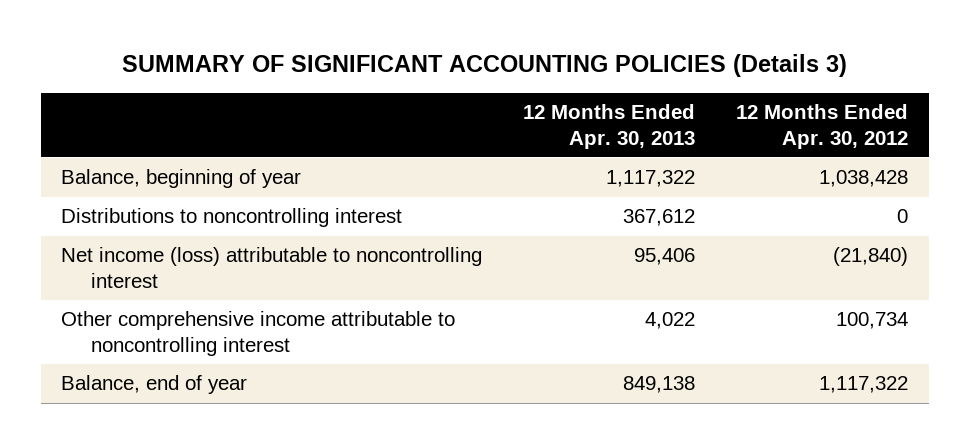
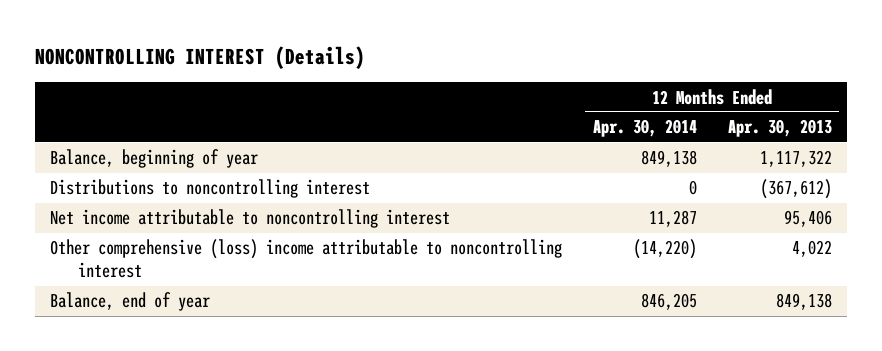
[121,54,847,78] SUMMARY OF SIGNIFICANT ACCOUNTING POLICIES (Details 3) -> [34,45,365,69] NONCONTROLLING INTEREST (Details)
[736,104,909,149] 12 Months Ended Apr. 30, 2012 -> none
none -> [592,119,697,138] Apr. 30, 2014
[623,209,696,227] 367,612 -> [759,179,832,200] (367,612)
[61,247,483,288] Net income (loss) attributable to noncontrolling interest -> [50,209,451,229] Net income attributable to noncontrolling interest
[61,311,456,356] Other comprehensive income attributable to noncontrolling interest -> [50,239,563,279] Other comprehensive (loss) income attributable to noncontrolling interest

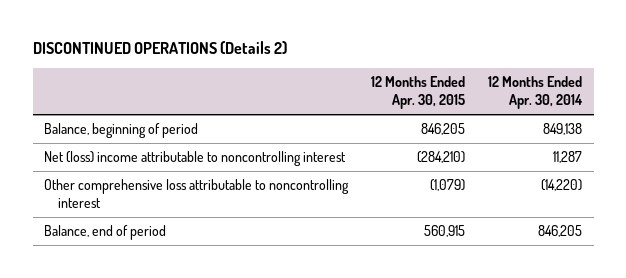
[34,45,365,69] NONCONTROLLING INTEREST (Details) -> [32,41,287,55] DISCONTINUED OPERATIONS (Details 2)
[727,119,832,138] Apr. 30, 2013 -> none
none -> [371,76,466,110] 12 Months Ended Apr. 30, 2015
[50,179,371,199] Distributions to noncontrolling interest -> none
[50,149,259,169] Balance, beginning of year -> [44,122,199,138] Balance, beginning of period
[50,209,451,229] Net income attributable to noncontrolling interest -> [44,150,347,166] Net (loss) income attributable to noncontrolling interest
[50,239,563,279] Other comprehensive (loss) income attributable to noncontrolling interest -> [44,178,350,208] Other comprehensive loss attributable to noncontrolling interest
[50,292,211,312] Balance, end of year -> [44,224,167,240] Balance, end of period

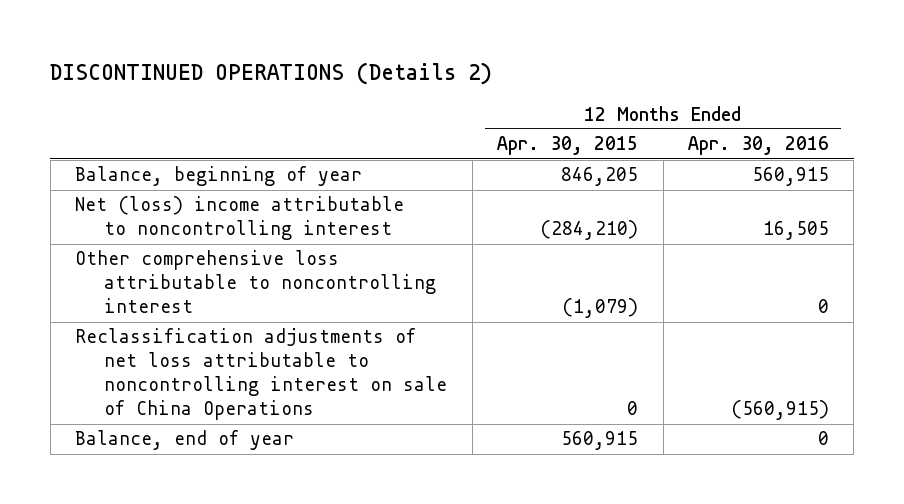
[488,76,584,110] 12 Months Ended Apr. 30, 2014 -> none
none -> [687,136,829,156] Apr. 30, 2016
[44,122,199,138] Balance, beginning of period -> [75,166,363,187] Balance, beginning of year
none -> [75,328,448,421] Reclassification adjustments of net loss attributable to noncontrolling interest on sale of China Operations
[44,224,167,240] Balance, end of period -> [75,430,295,451] Balance, end of year

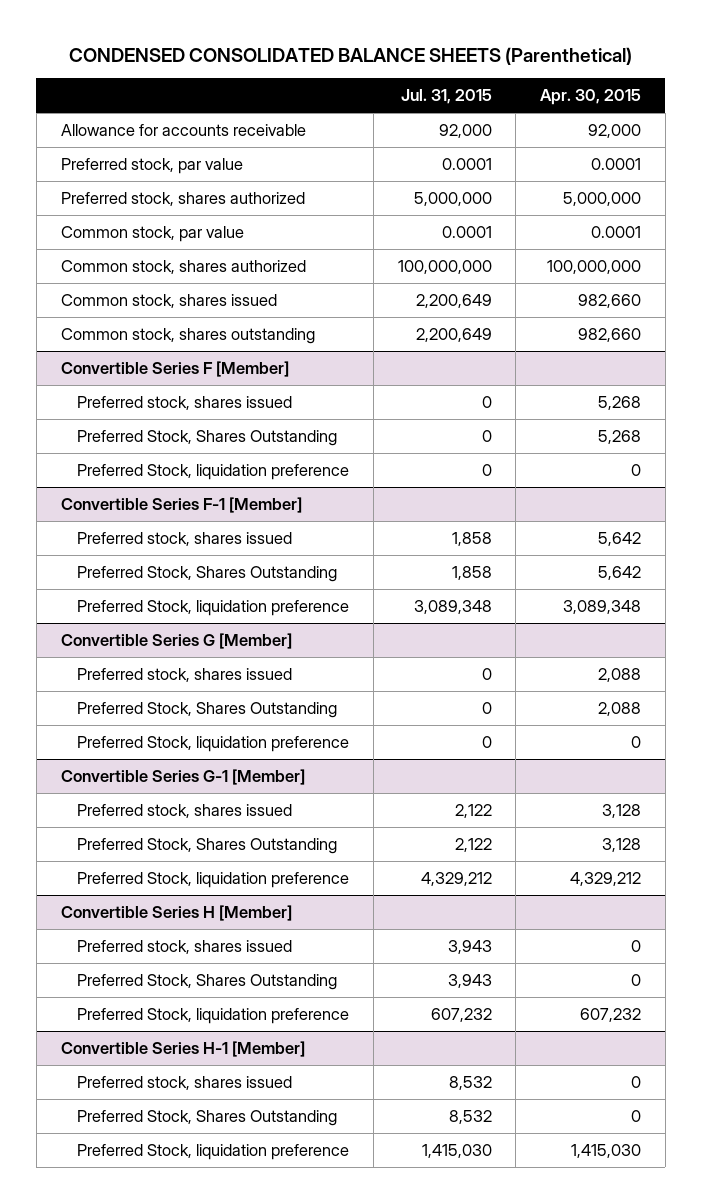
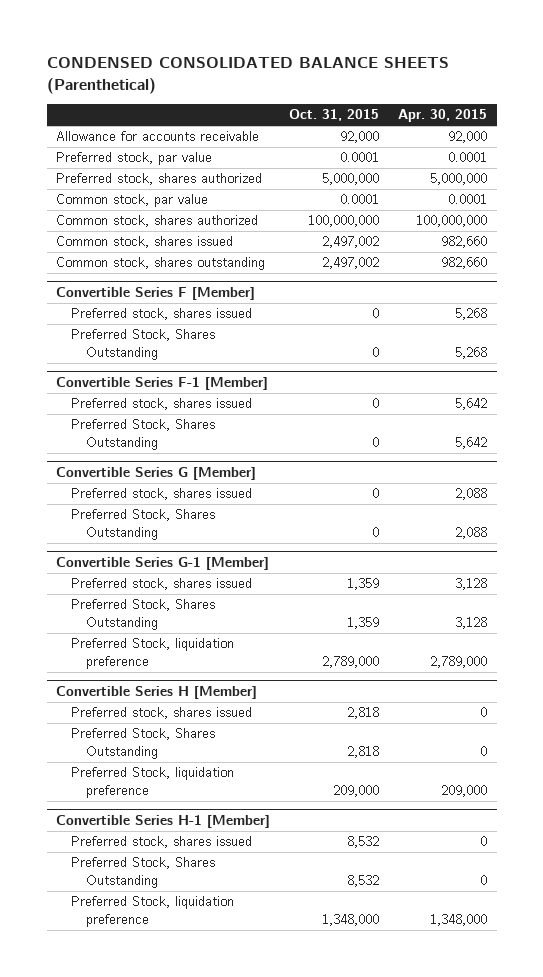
[400,89,492,105] Jul. 31, 2015 -> none
none -> [289,109,380,122] Oct. 31, 2015
[77,464,350,481] Preferred Stock, liquidation preference -> none
[77,600,350,617] Preferred Stock, liquidation preference -> none
[77,736,350,753] Preferred Stock, liquidation preference -> none
[570,872,642,887] 4,329,212 -> [430,656,488,669] 2,789,000
[580,1008,642,1023] 607,232 -> [441,785,488,798] 209,000
[571,1144,642,1159] 1,415,030 -> [430,914,488,927] 1,348,000

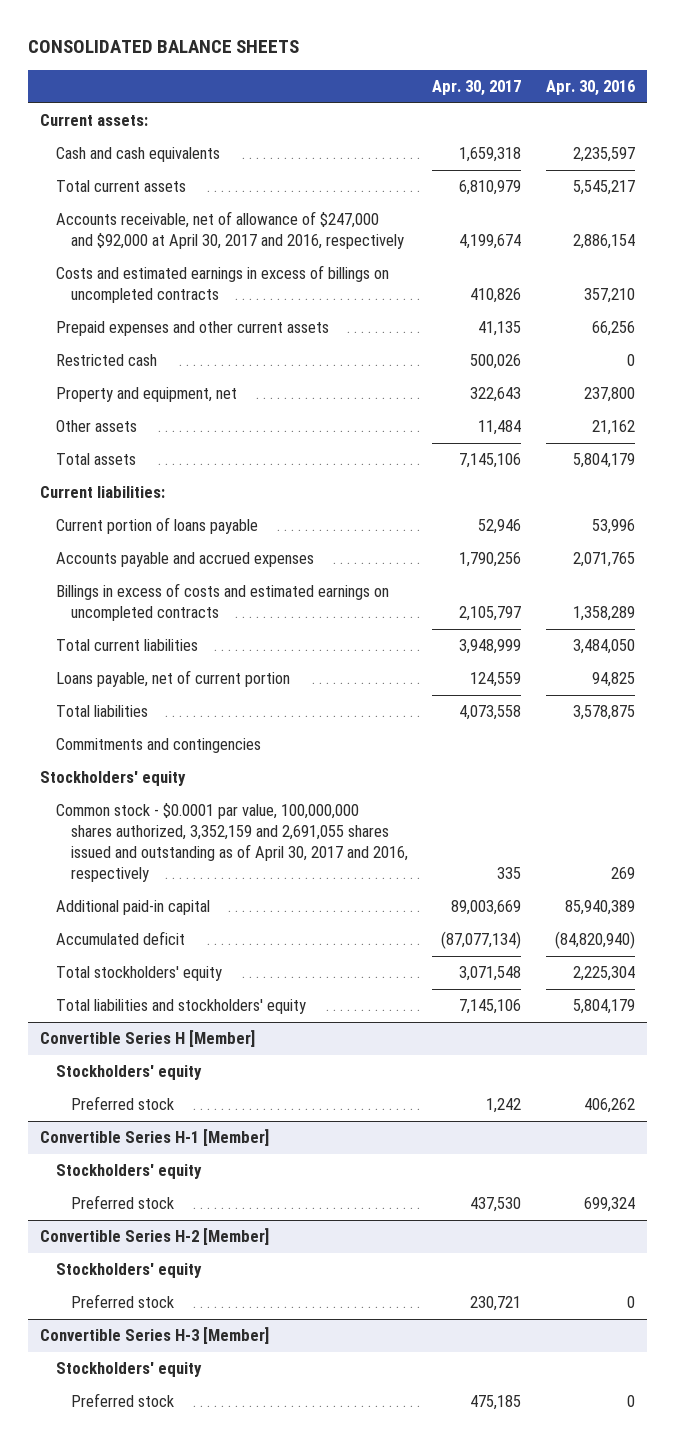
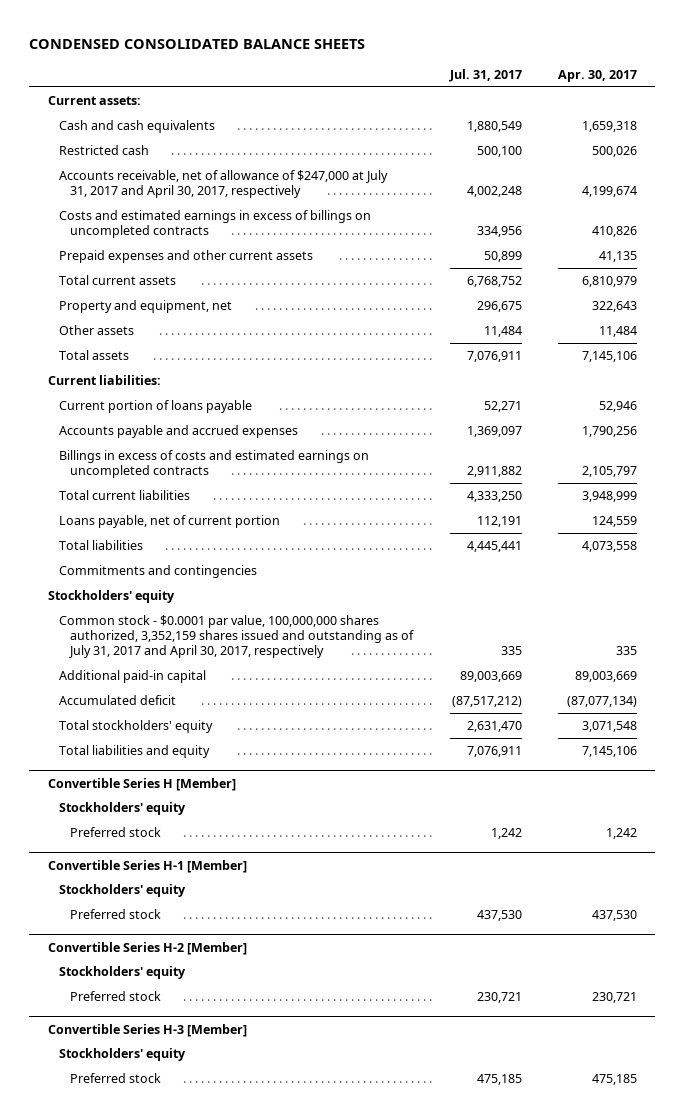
[27,40,299,54] CONSOLIDATED BALANCE SHEETS -> [29,39,366,50] CONDENSED CONSOLIDATED BALANCE SHEETS
[545,80,635,97] Apr. 30, 2016 -> none
none -> [448,68,522,82] Jul. 31, 2017
[55,354,157,367] Restricted cash -> [59,144,150,155] Restricted cash
[55,211,405,250] Accounts receivable, net of allowance of $247,000 and $92,000 at April 30, 2017 and 2016, respectively -> [59,169,389,199] Accounts receivable, net of allowance of $247,000 at July 31, 2017 and April 30, 2017, respectively
[55,180,186,193] Total current assets -> [59,274,177,285] Total current assets
[55,803,409,882] Common stock - $0.0001 par value, 100,000,000 shares authorized, 3,352,159 and 2,691,055 shares issued and outstanding as of April 30, 2017 and 2016, respectively -> [59,614,415,659] Common stock - $0.0001 par value, 100,000,000 shares authorized, 3,352,159 shares issued and outstanding as of July 31, 2017 and April 30, 2017, respectively
[55,999,306,1015] Total liabilities and stockholders' equity -> [59,744,211,758] Total liabilities and equity

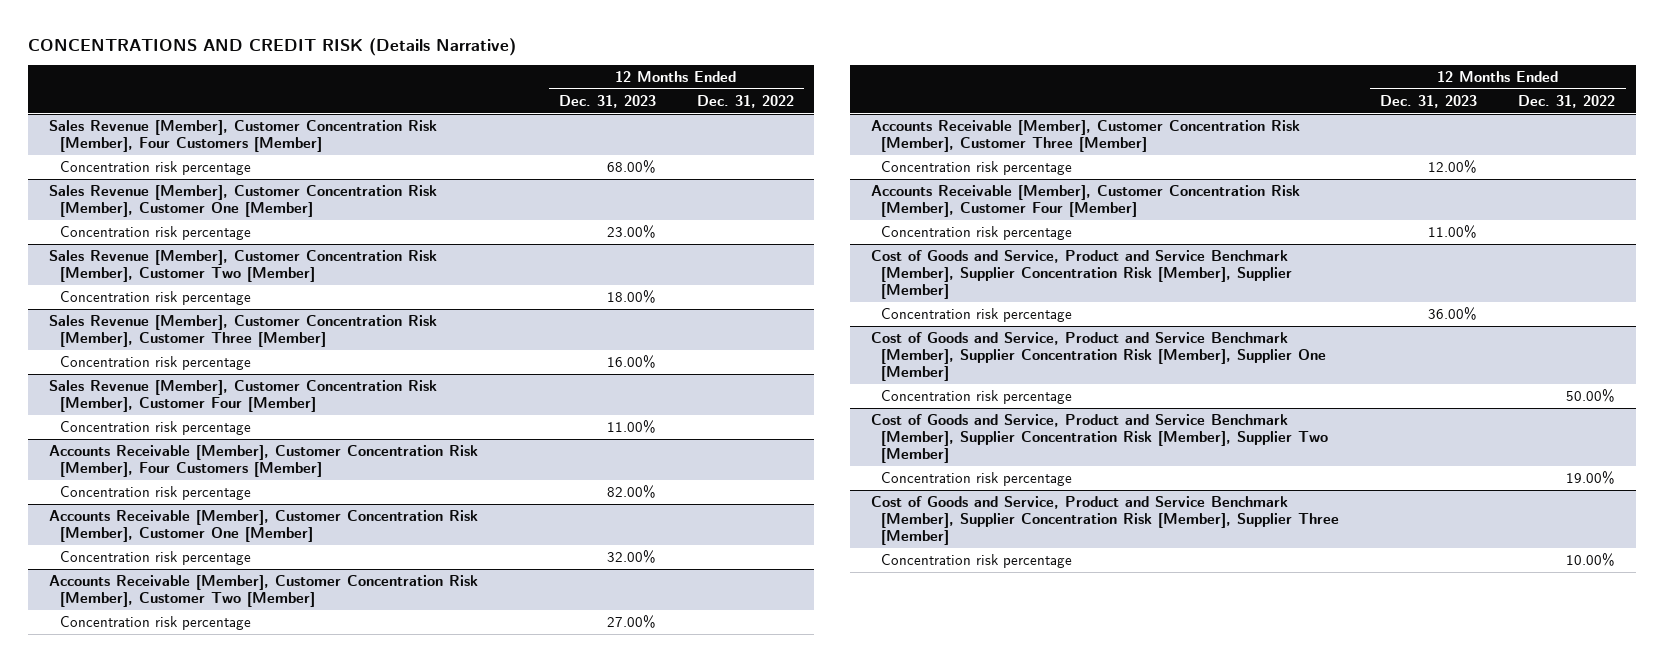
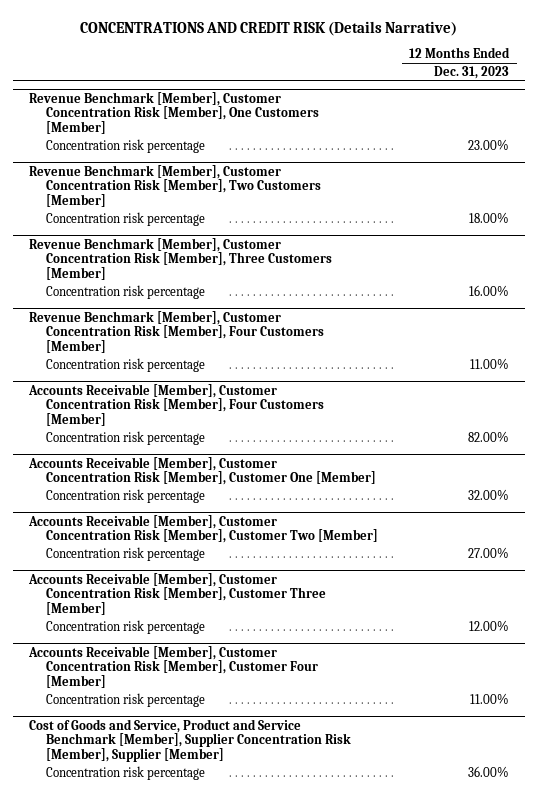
[696,94,794,108] Dec. 31, 2022 -> none
[48,119,437,152] Sales Revenue [Member], Customer Concentration Risk [Member], Four Customers [Member] -> none
[59,160,251,175] Concentration risk percentage -> none
[48,184,437,217] Sales Revenue [Member], Customer Concentration Risk [Member], Customer One [Member] -> [29,91,319,135] Revenue Benchmark [Member], Customer Concentration Risk [Member], One Customers [Member]
[48,249,437,282] Sales Revenue [Member], Customer Concentration Risk [Member], Customer Two [Member] -> [29,164,321,208] Revenue Benchmark [Member], Customer Concentration Risk [Member], Two Customers [Member]
[48,314,437,347] Sales Revenue [Member], Customer Concentration Risk [Member], Customer Three [Member] -> [29,237,332,281] Revenue Benchmark [Member], Customer Concentration Risk [Member], Three Customers [Member]
[48,379,437,412] Sales Revenue [Member], Customer Concentration Risk [Member], Customer Four [Member] -> [29,310,324,354] Revenue Benchmark [Member], Customer Concentration Risk [Member], Four Customers [Member]
[870,331,1327,381] Cost of Goods and Service, Product and Service Benchmark [Member], Supplier Concentration Risk [Member], Supplier One [Member] -> none
[881,389,1073,404] Concentration risk percentage -> none
[870,413,1329,463] Cost of Goods and Service, Product and Service Benchmark [Member], Supplier Concentration Risk [Member], Supplier Two [Member] -> none
[881,471,1073,486] Concentration risk percentage -> none
[870,495,1340,545] Cost of Goods and Service, Product and Service Benchmark [Member], Supplier Concentration Risk [Member], Supplier Three [Member] -> none
[881,553,1073,568] Concentration risk percentage -> none

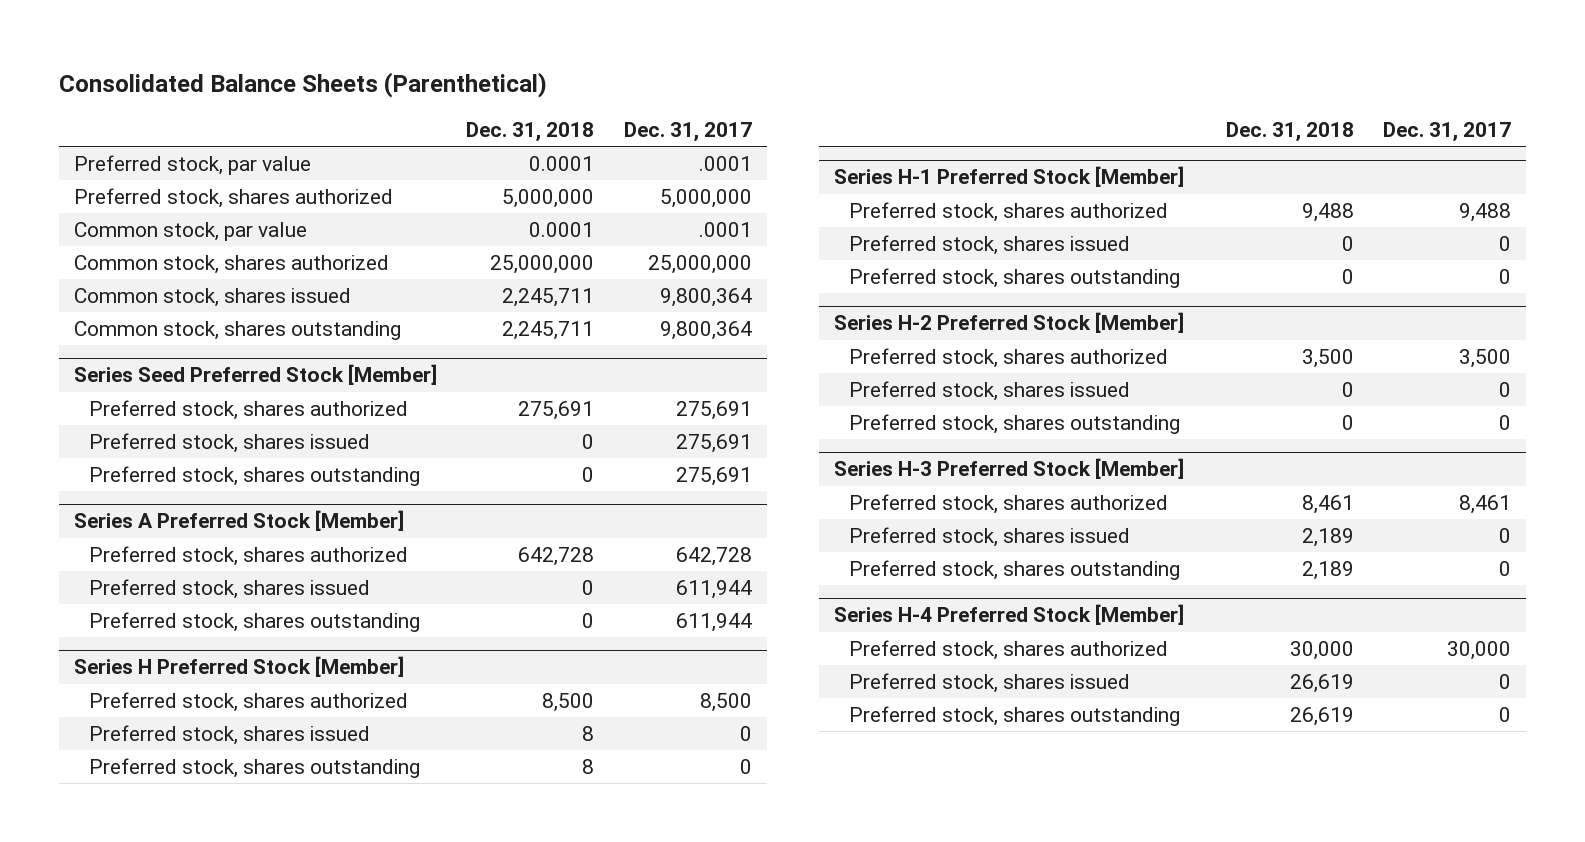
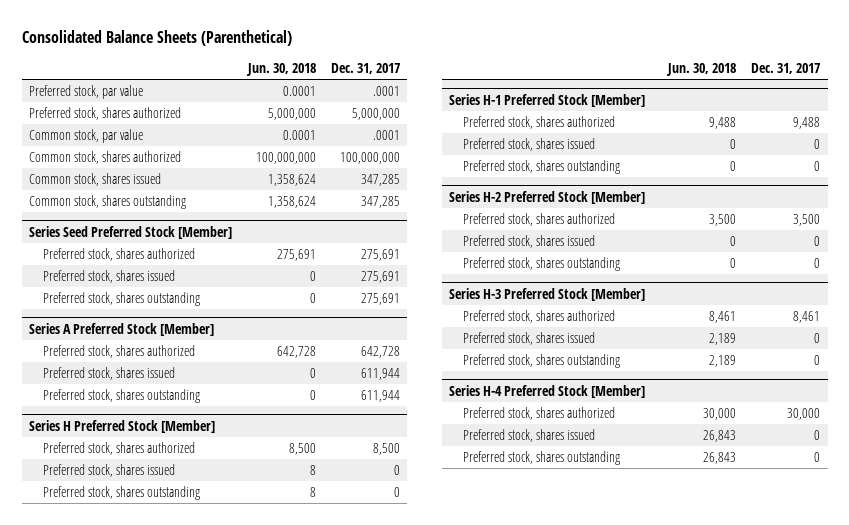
[466,121,595,142] Dec. 31, 2018 -> none
none -> [245,62,316,76] Jun. 30, 2018
[647,255,752,275] 25,000,000 -> [339,152,400,165] 100,000,000
[659,288,752,308] 9,800,364 -> [360,174,400,187] 347,285
[659,321,752,341] 9,800,364 -> [360,196,400,209] 347,285

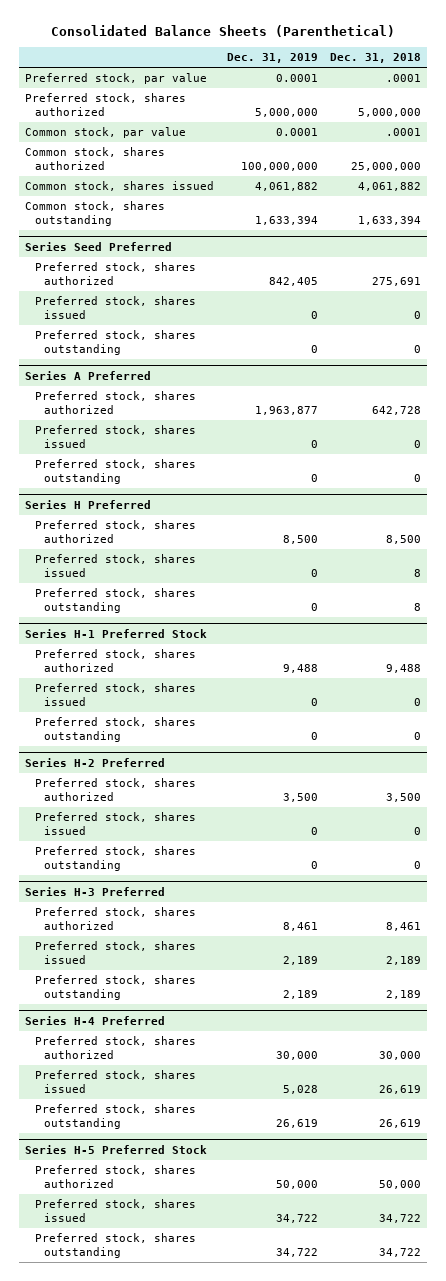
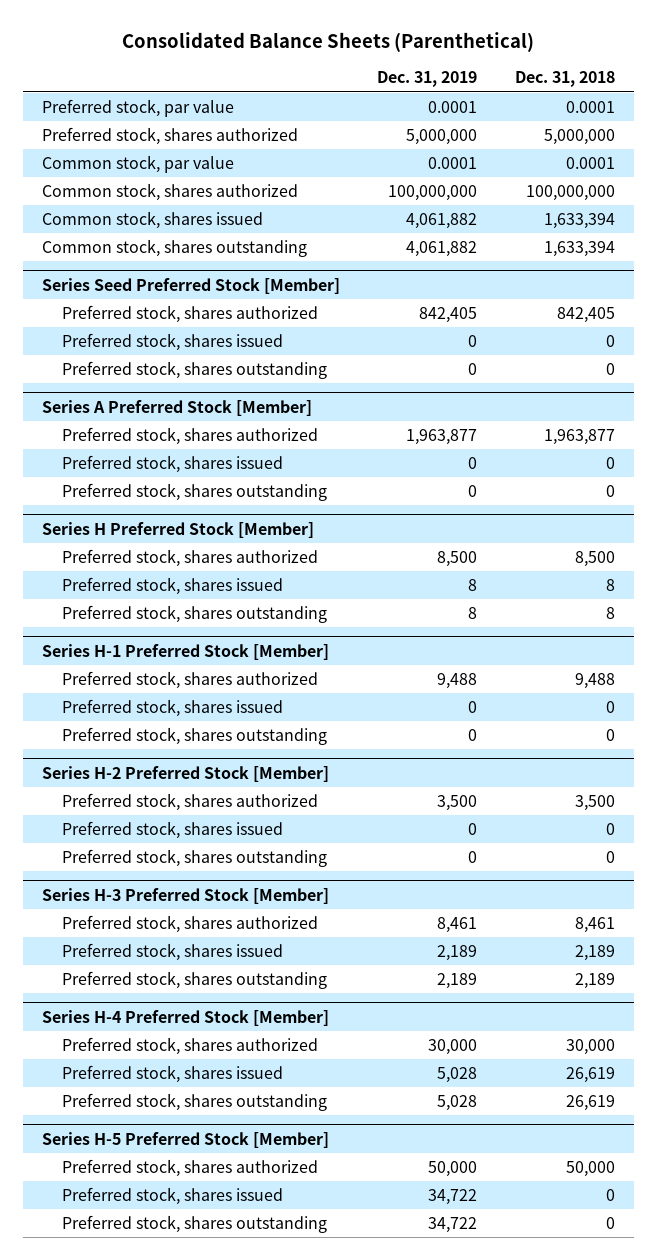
[386,74,422,83] .0001 -> [565,100,615,113] 0.0001
[386,128,422,137] .0001 -> [565,156,615,169] 0.0001
[351,161,422,171] 25,000,000 -> [525,184,615,201] 100,000,000
[358,182,422,192] 4,061,882 -> [543,212,615,229] 1,633,394
[254,215,318,225] 1,633,394 -> [406,240,478,257] 4,061,882
[25,241,173,251] Series Seed Preferred -> [41,277,340,294] Series Seed Preferred Stock [Member]
[372,276,422,286] 275,691 -> [556,306,615,323] 842,405
[25,370,152,380] Series A Preferred -> [41,399,312,416] Series A Preferred Stock [Member]
[372,405,422,415] 642,728 -> [543,428,615,445] 1,963,877
[25,499,152,509] Series H Preferred -> [41,521,314,538] Series H Preferred Stock [Member]
[310,568,318,577] 0 -> [468,578,478,591] 8
[310,602,318,611] 0 -> [468,606,478,619] 8
[25,628,208,638] Series H-1 Preferred Stock -> [41,643,329,660] Series H-1 Preferred Stock [Member]
[25,757,166,767] Series H-2 Preferred -> [41,765,329,782] Series H-2 Preferred Stock [Member]
[25,886,166,896] Series H-3 Preferred -> [41,887,329,904] Series H-3 Preferred Stock [Member]
[25,1015,166,1025] Series H-4 Preferred -> [41,1009,329,1026] Series H-4 Preferred Stock [Member]
[275,1118,318,1128] 26,619 -> [437,1094,478,1111] 5,028
[25,1144,208,1154] Series H-5 Preferred Stock -> [41,1131,329,1148] Series H-5 Preferred Stock [Member]
[379,1213,422,1223] 34,722 -> [605,1188,615,1201] 0
[379,1247,422,1257] 34,722 -> [605,1216,615,1229] 0

